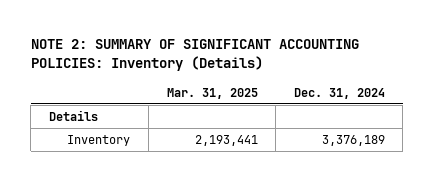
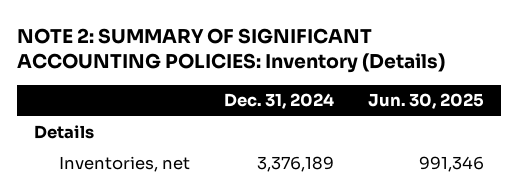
[166,87,258,99] Mar. 31, 2025 -> none
none -> [368,93,485,110] Jun. 30, 2025
[67,135,131,147] Inventory -> [59,156,191,173] Inventories, net

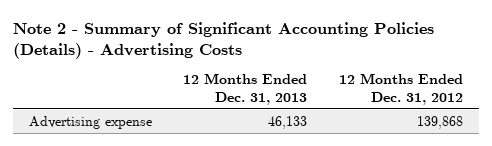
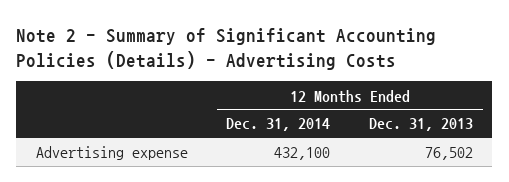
[339,73,464,105] 12 Months Ended Dec. 31, 2012 -> none
none -> [226,118,331,132] Dec. 31, 2014
[268,116,308,130] 46,133 -> [425,147,474,161] 76,502

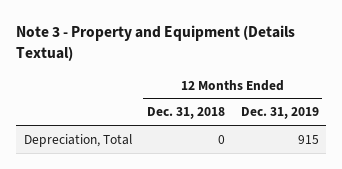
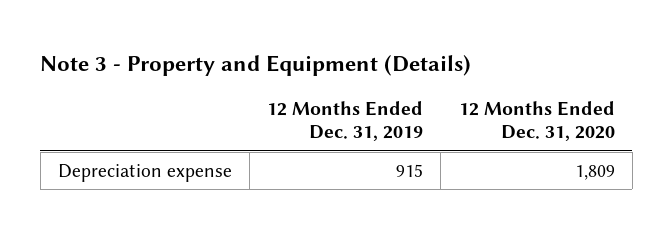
[15,25,295,62] Note 3 - Property and Equipment (Details Textual) -> [40,54,472,76] Note 3 - Property and Equipment (Details)
[147,107,226,120] Dec. 31, 2018 -> none
none -> [458,101,615,142] 12 Months Ended Dec. 31, 2020
[23,133,132,147] Depreciation, Total -> [57,164,232,183] Depreciation expense

